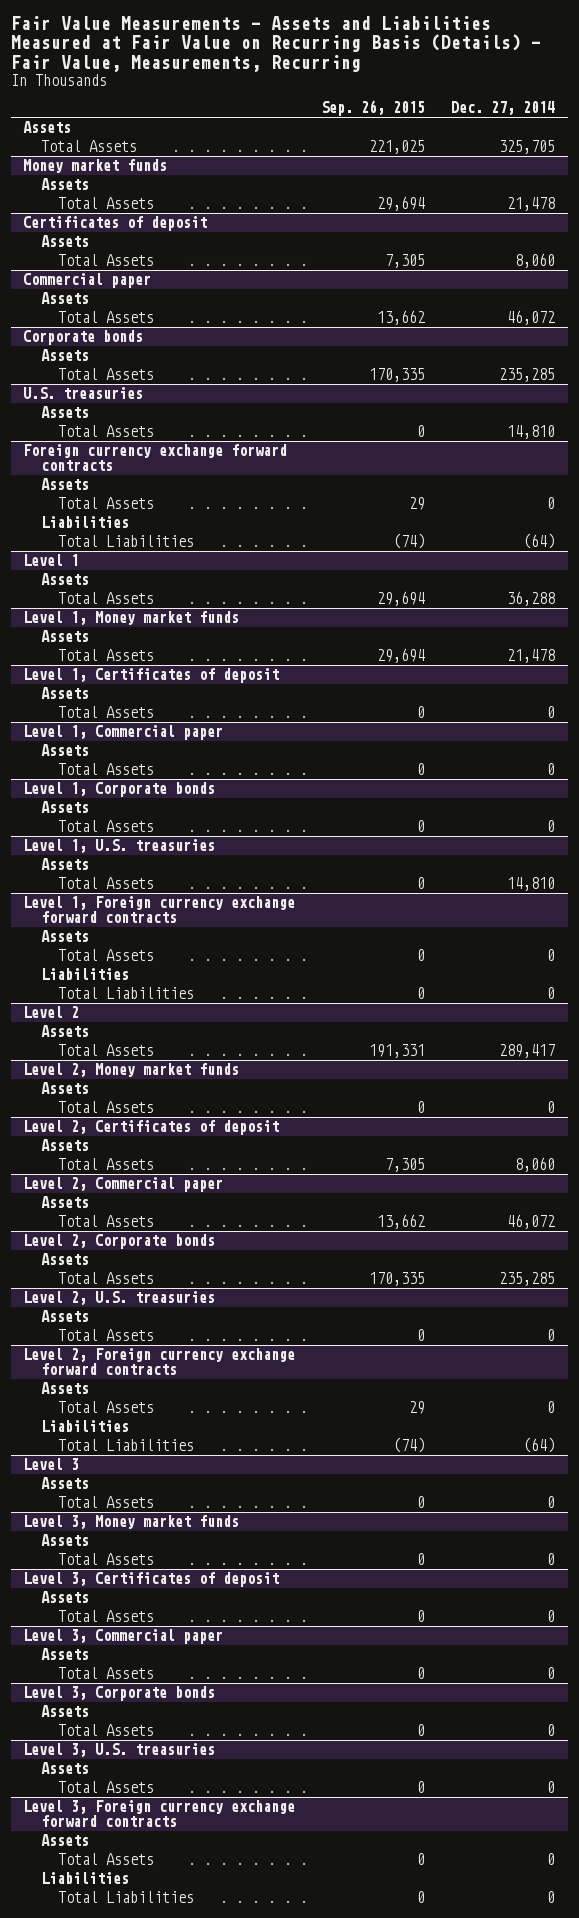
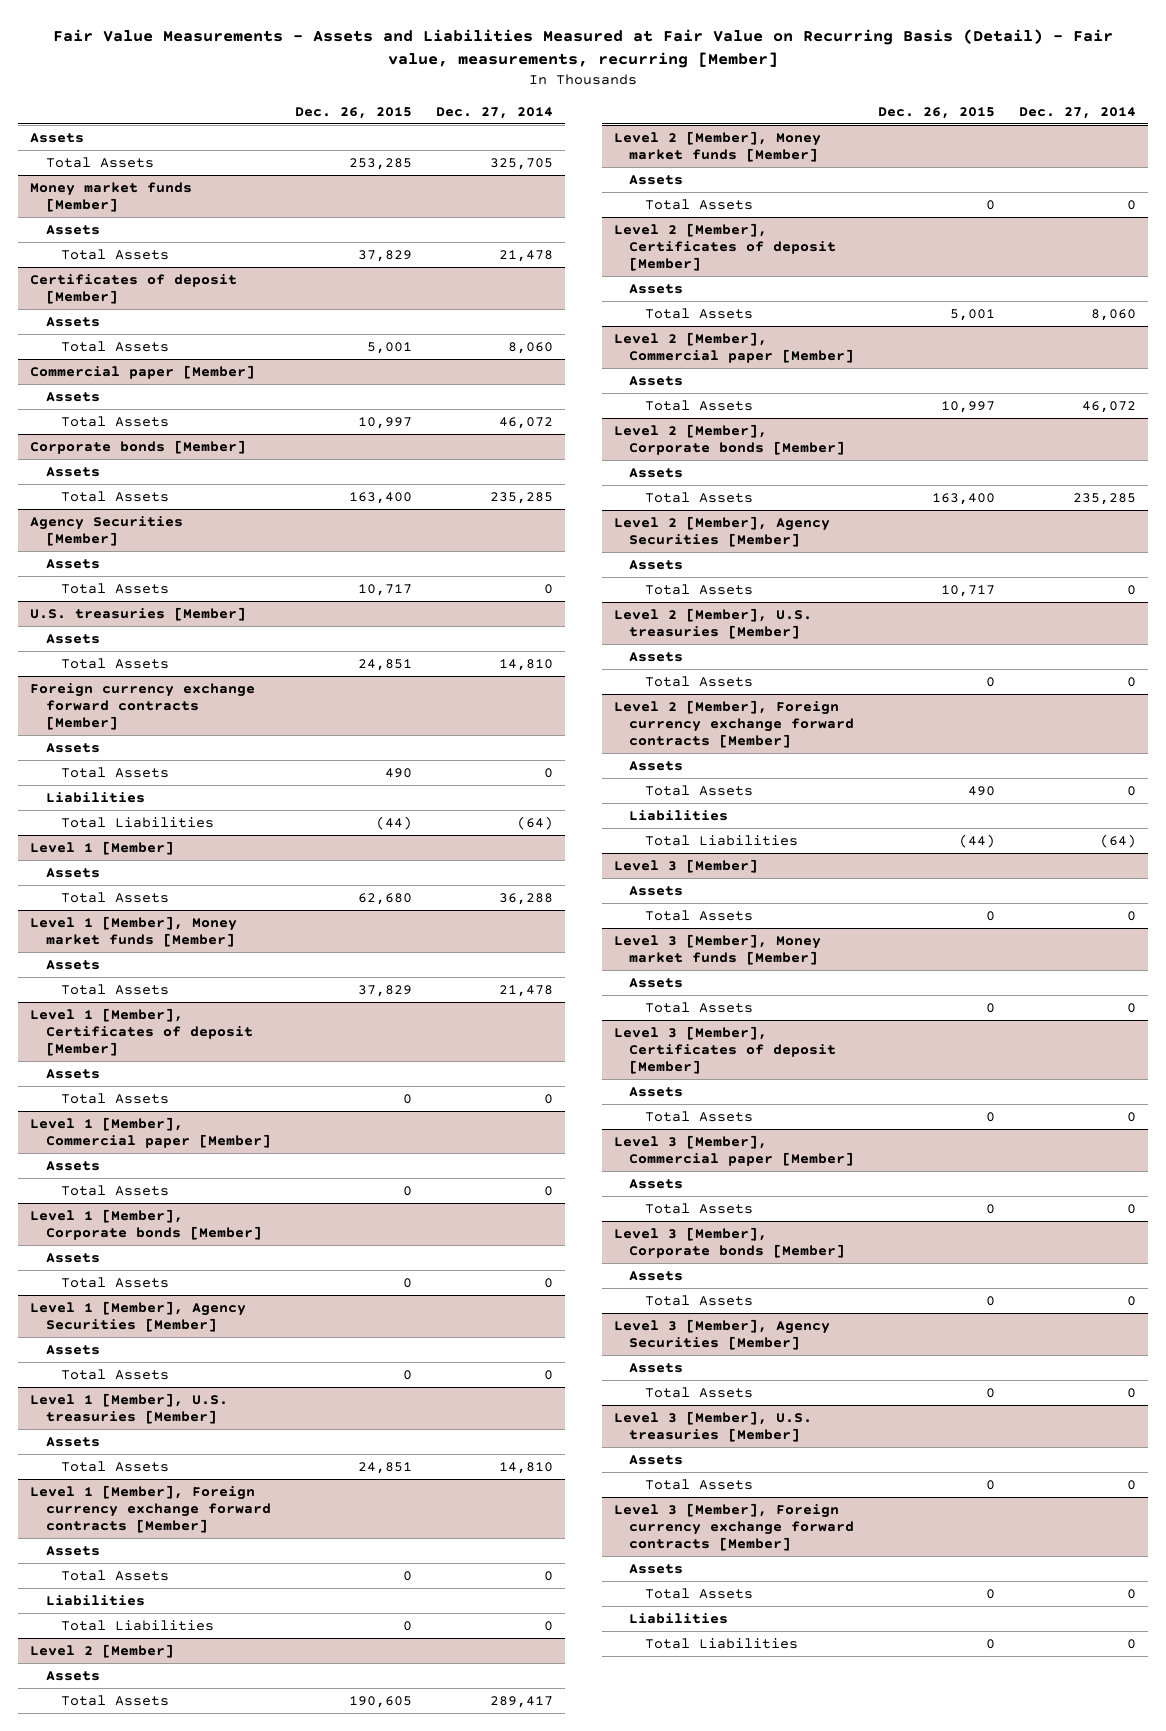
[10,15,541,72] Fair Value Measurements - Assets and Liabilities Measured at Fair Value on Recurring Basis (Details) - Fair Value, Measurements, Recurring -> [53,29,1114,69] Fair Value Measurements - Assets and Liabilities Measured at Fair Value on Recurring Basis (Detail) - Fair value, measurements, recurring [Member]
[321,100,426,117] Sep. 26, 2015 -> none
none -> [294,106,412,119] Dec. 26, 2015
[23,159,168,174] Money market funds -> [30,181,193,212] Money market funds [Member]
[23,216,208,232] Certificates of deposit -> [30,273,238,304] Certificates of deposit [Member]
[23,273,152,289] Commercial paper -> [30,364,256,379] Commercial paper [Member]
[23,330,144,346] Corporate bonds -> [30,439,247,454] Corporate bonds [Member]
[23,387,144,400] U.S. treasuries -> [30,515,184,546] Agency Securities [Member]
none -> [61,582,170,594] Total Assets
none -> [30,606,247,621] U.S. treasuries [Member]
none -> [45,633,100,644] Assets
[23,444,288,472] Foreign currency exchange forward contracts -> [30,682,256,731] Foreign currency exchange forward contracts [Member]
[23,554,80,567] Level 1 -> [30,840,175,855] Level 1 [Member]
[23,611,240,626] Level 1, Money market funds -> [30,915,238,947] Level 1 [Member], Money market funds [Member]
[23,668,280,684] Level 1, Certificates of deposit -> [30,1007,253,1057] Level 1 [Member], Certificates of deposit [Member]
[23,725,224,741] Level 1, Commercial paper -> [30,1116,271,1148] Level 1 [Member], Commercial paper [Member]
[23,782,216,798] Level 1, Corporate bonds -> [30,1208,262,1240] Level 1 [Member], Corporate bonds [Member]
[23,839,216,854] Level 1, U.S. treasuries -> none
none -> [30,1300,247,1332] Level 1 [Member], Agency Securities [Member]
none -> [61,1368,170,1380] Total Assets
none -> [30,1392,229,1424] Level 1 [Member], U.S. treasuries [Member]
none -> [45,1436,100,1447] Assets
[23,896,296,924] Level 1, Foreign currency exchange forward contracts -> [30,1484,271,1534] Level 1 [Member], Foreign currency exchange forward contracts [Member]
[23,1006,80,1019] Level 2 -> [30,1643,175,1658] Level 2 [Member]
[23,1063,240,1078] Level 2, Money market funds -> [613,130,821,162] Level 2 [Member], Money market funds [Member]
[23,1120,280,1136] Level 2, Certificates of deposit -> [613,222,837,272] Level 2 [Member], Certificates of deposit [Member]
[23,1177,224,1193] Level 2, Commercial paper -> [613,331,855,363] Level 2 [Member], Commercial paper [Member]
[23,1234,216,1250] Level 2, Corporate bonds -> [613,423,846,455] Level 2 [Member], Corporate bonds [Member]
[23,1291,216,1306] Level 2, U.S. treasuries -> none
none -> [613,515,830,547] Level 2 [Member], Agency Securities [Member]
[23,1348,296,1376] Level 2, Foreign currency exchange forward contracts -> none
none -> [613,607,812,639] Level 2 [Member], U.S. treasuries [Member]
none -> [613,699,855,749] Level 2 [Member], Foreign currency exchange forward contracts [Member]
none -> [629,760,684,771] Assets
none -> [644,784,753,796] Total Assets
[23,1458,80,1471] Level 3 -> [613,858,758,873] Level 3 [Member]
[23,1515,240,1530] Level 3, Money market funds -> [613,933,821,965] Level 3 [Member], Money market funds [Member]
[23,1572,280,1588] Level 3, Certificates of deposit -> [613,1025,837,1075] Level 3 [Member], Certificates of deposit [Member]
[23,1629,224,1645] Level 3, Commercial paper -> [613,1134,855,1166] Level 3 [Member], Commercial paper [Member]
[23,1686,216,1702] Level 3, Corporate bonds -> [613,1226,846,1258] Level 3 [Member], Corporate bonds [Member]
[23,1743,216,1758] Level 3, U.S. treasuries -> none
none -> [613,1318,830,1350] Level 3 [Member], Agency Securities [Member]
[23,1800,296,1828] Level 3, Foreign currency exchange forward contracts -> none
none -> [613,1410,812,1442] Level 3 [Member], U.S. treasuries [Member]
none -> [613,1502,855,1552] Level 3 [Member], Foreign currency exchange forward contracts [Member]
none -> [629,1563,684,1574] Assets
none -> [644,1587,753,1599] Total Assets

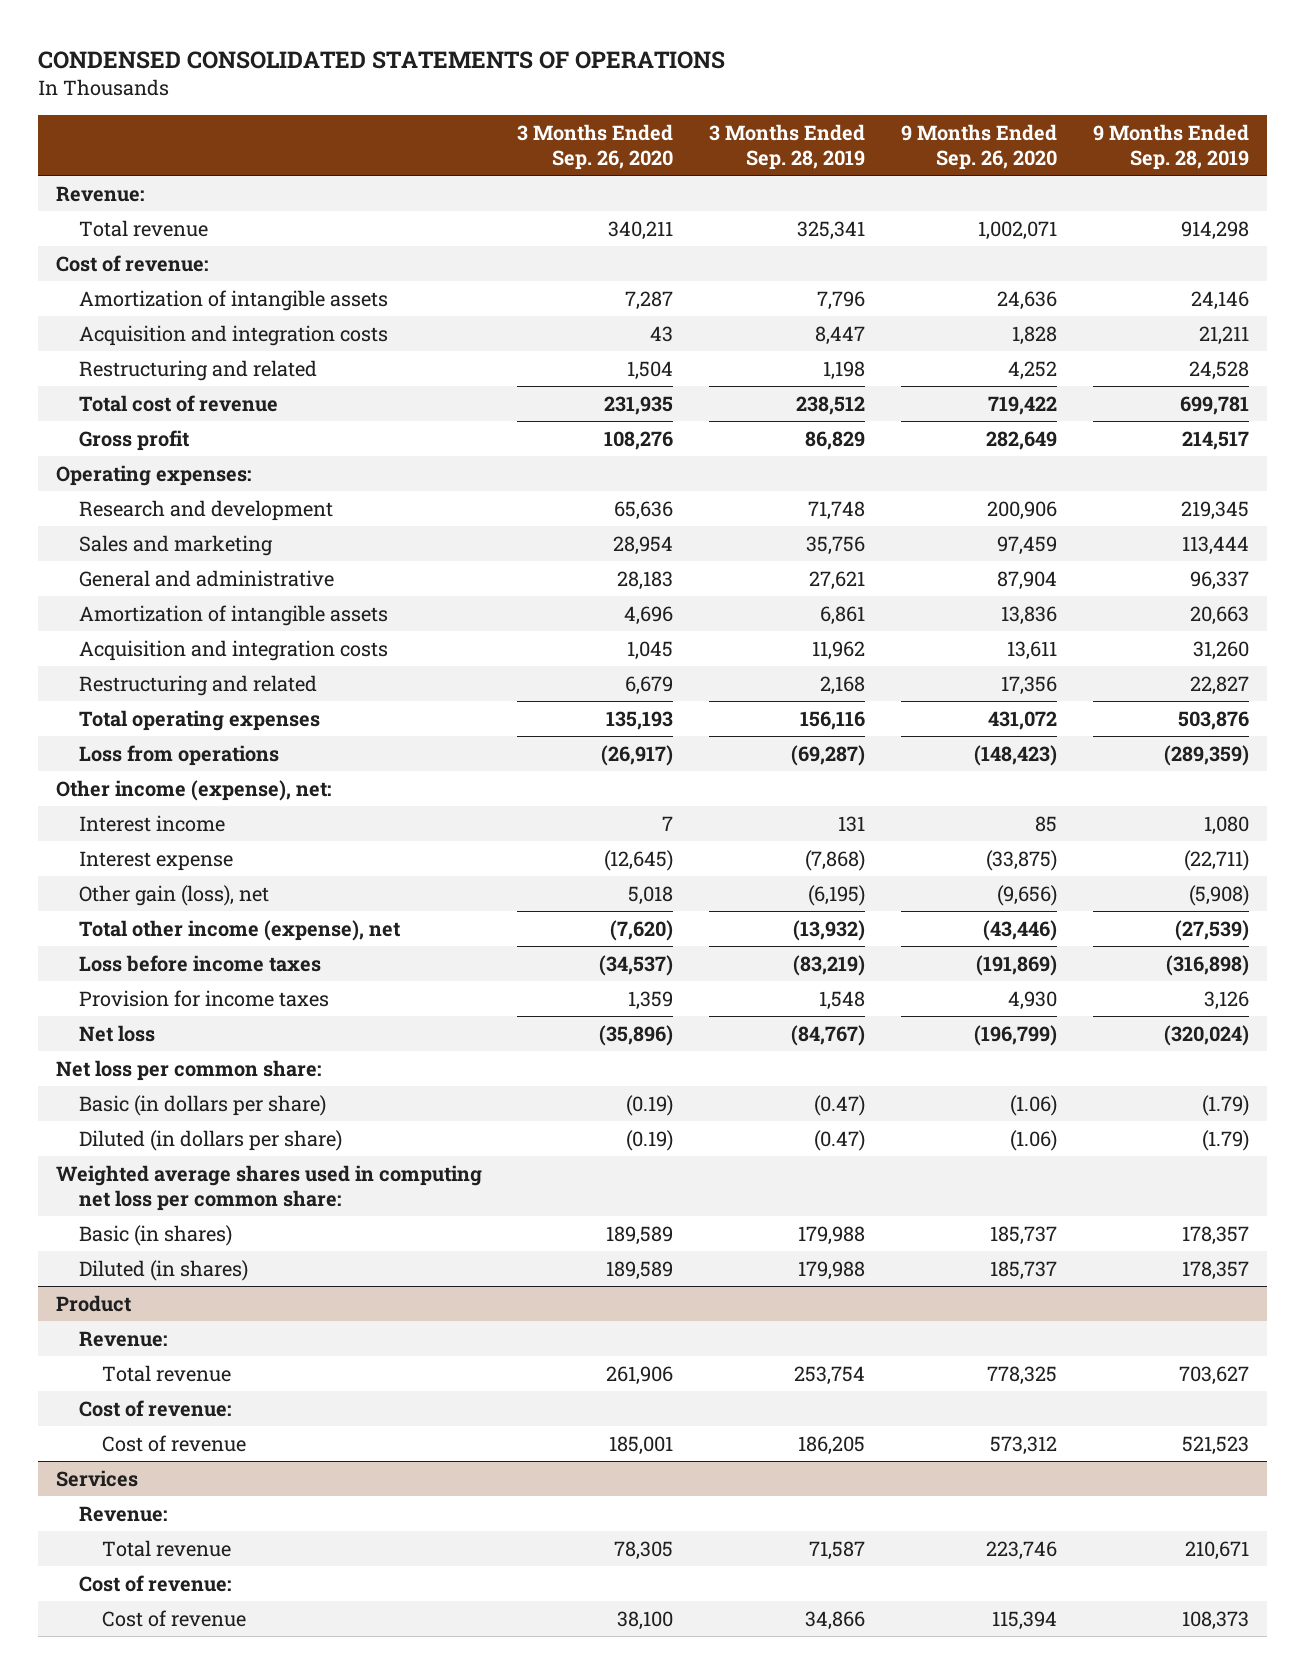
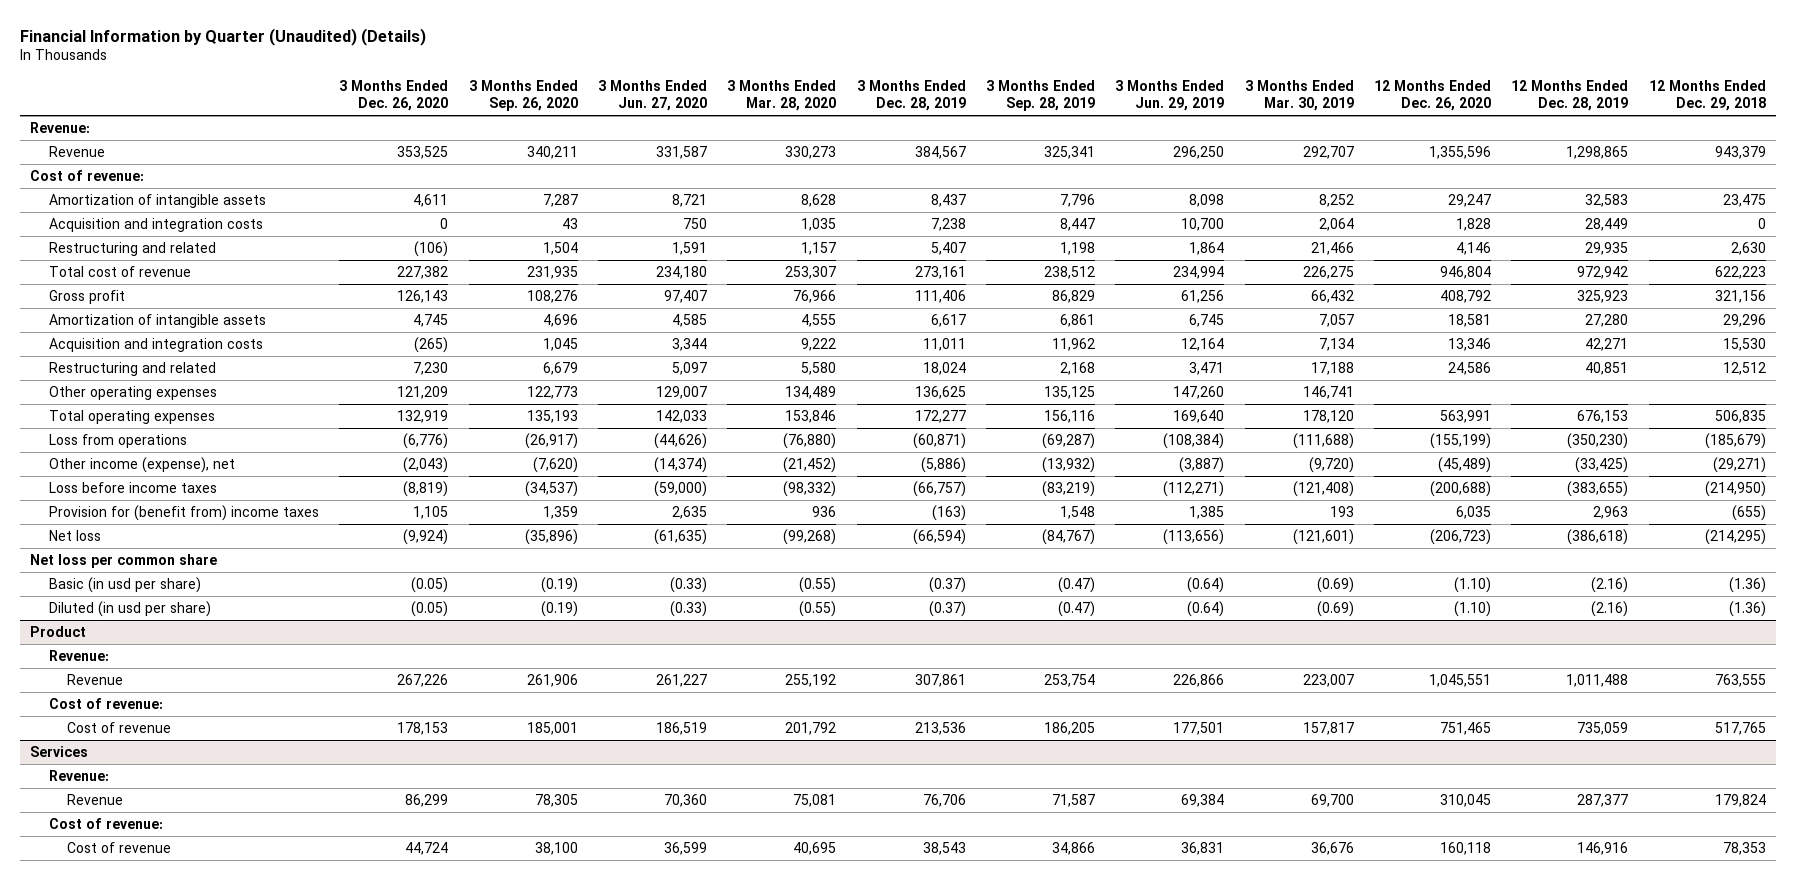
[37,51,725,70] CONDENSED CONSOLIDATED STATEMENTS OF OPERATIONS -> [20,27,427,46] Financial Information by Quarter (Unaudited) (Details)
[901,123,1058,171] 9 Months Ended Sep. 26, 2020 -> none
[1092,123,1249,171] 9 Months Ended Sep. 28, 2019 -> none
none -> [339,79,449,112] 3 Months Ended Dec. 26, 2020
none -> [597,79,707,112] 3 Months Ended Jun. 27, 2020
none -> [727,79,837,112] 3 Months Ended Mar. 28, 2020
none -> [856,79,966,112] 3 Months Ended Dec. 28, 2019
none -> [1115,79,1225,112] 3 Months Ended Jun. 29, 2019
none -> [1244,79,1354,112] 3 Months Ended Mar. 30, 2019
none -> [1374,79,1492,112] 12 Months Ended Dec. 26, 2020
none -> [1511,79,1629,112] 12 Months Ended Dec. 28, 2019
none -> [1648,79,1766,112] 12 Months Ended Dec. 29, 2018
[78,219,208,237] Total revenue -> [48,145,105,157] Revenue
[55,464,251,486] Operating expenses: -> none
[78,499,333,521] Research and development -> none
[78,534,273,556] Sales and marketing -> none
[78,569,334,587] General and administrative -> none
none -> [48,385,217,400] Other operating expenses
[55,779,331,801] Other income (expense), net: -> none
[78,814,225,832] Interest income -> none
[78,850,233,871] Interest expense -> none
[78,884,269,906] Other gain (loss), net -> none
[78,919,400,941] Total other income (expense), net -> [48,456,235,473] Other income (expense), net
[78,989,329,1007] Provision for income taxes -> [48,504,319,521] Provision for (benefit from) income taxes
[55,1164,482,1212] Weighted average shares used in computing net loss per common share: -> none
[78,1224,232,1246] Basic (in shares) -> none
[78,1259,248,1281] Diluted (in shares) -> none
[55,1059,321,1081] Net loss per common share: -> [30,553,218,568] Net loss per common share
[78,1094,326,1116] Basic (in dollars per share) -> [48,576,201,593] Basic (in usd per share)
[78,1129,342,1151] Diluted (in dollars per share) -> [48,600,211,617] Diluted (in usd per share)
[101,1364,231,1382] Total revenue -> [67,673,124,685] Revenue
[101,1539,231,1557] Total revenue -> [67,793,124,805] Revenue

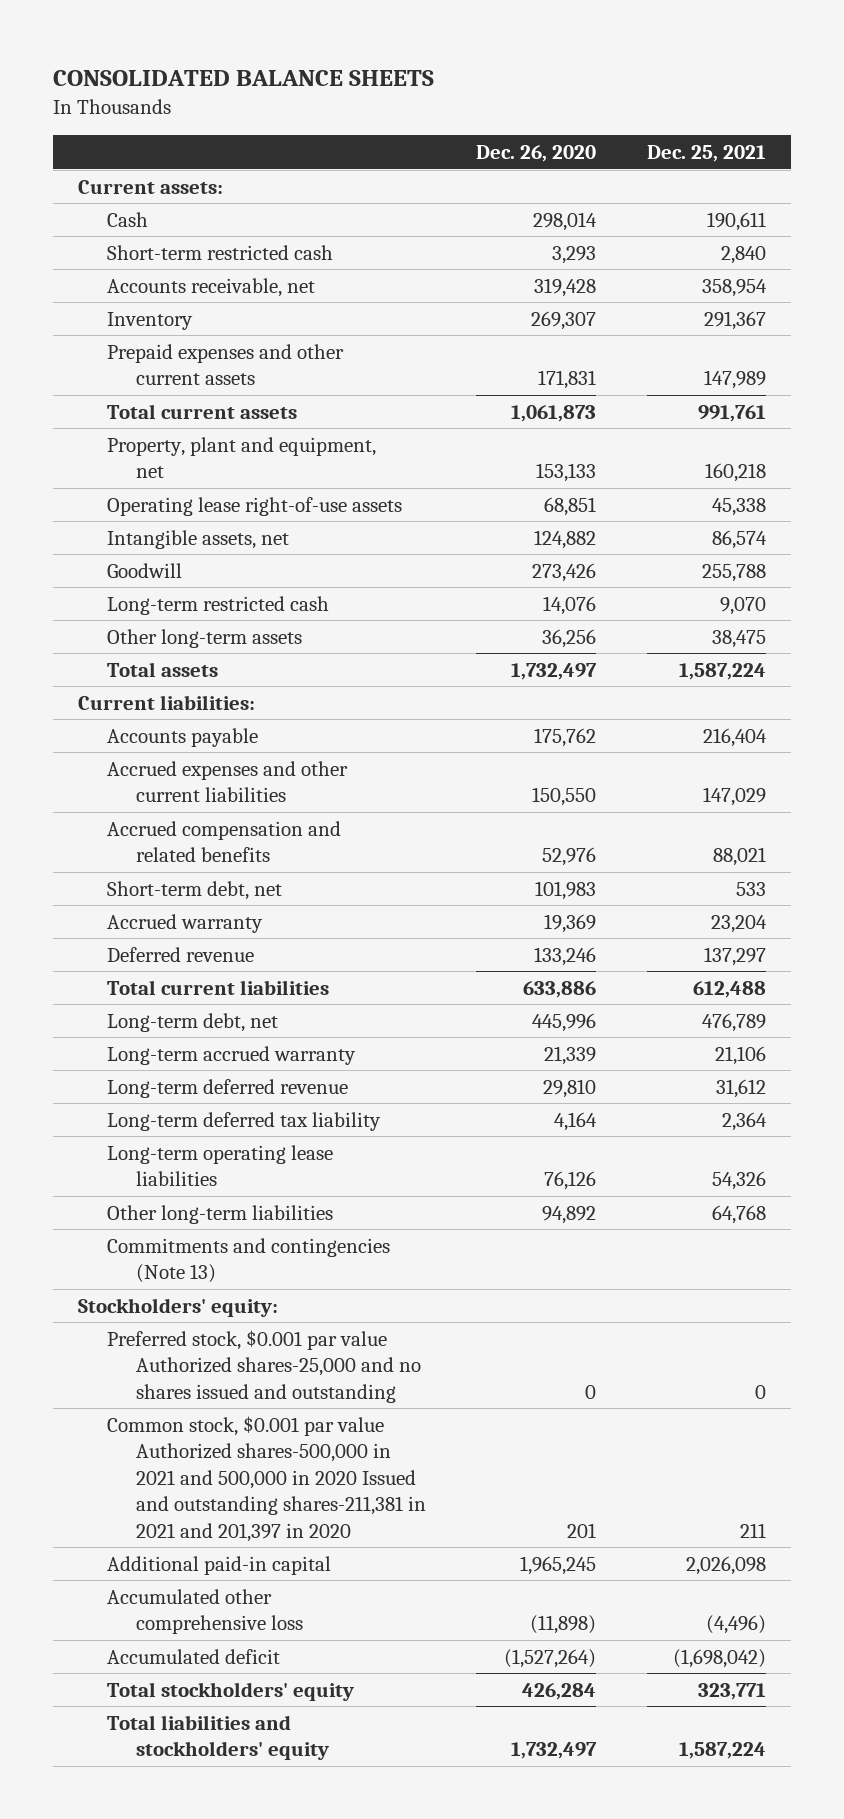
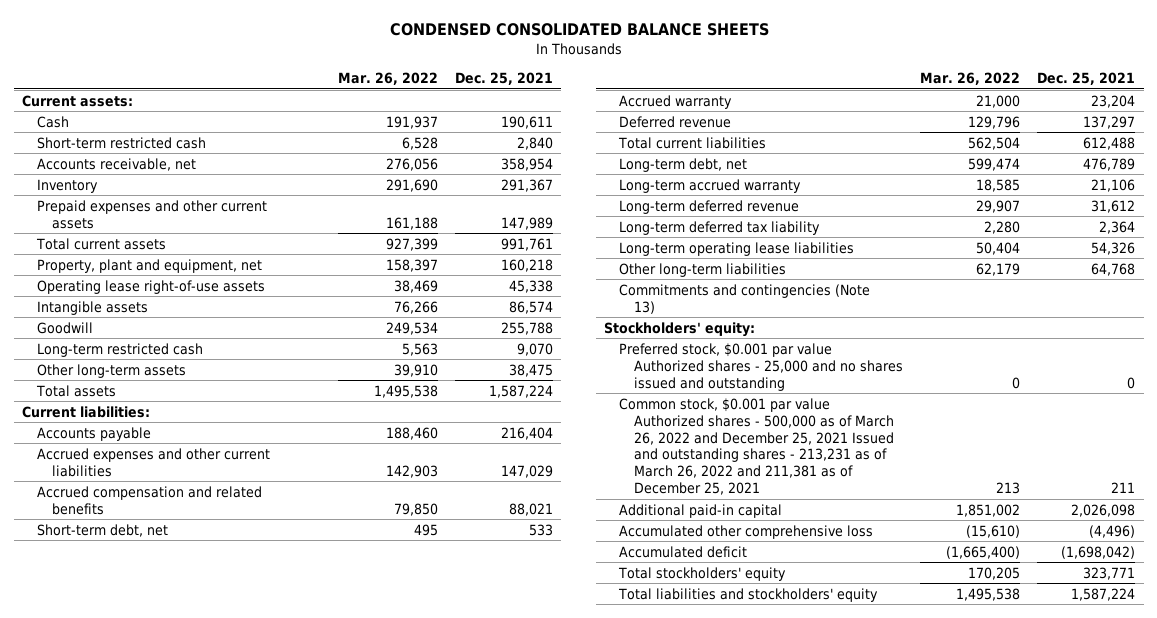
[53,69,435,86] CONSOLIDATED BALANCE SHEETS -> [389,23,769,37] CONDENSED CONSOLIDATED BALANCE SHEETS
[476,145,597,163] Dec. 26, 2020 -> none
none -> [338,72,439,86] Mar. 26, 2022
[107,529,290,549] Intangible assets, net -> [37,300,149,315] Intangible assets
[107,1329,421,1403] Preferred stock, $0.001 par value Authorized shares-25,000 and no shares issued and outstanding -> [619,342,904,391] Preferred stock, $0.001 par value Authorized shares - 25,000 and no shares issued and outstanding
[107,1415,426,1543] Common stock, $0.001 par value Authorized shares-500,000 in 2021 and 500,000 in 2020 Issued and outstanding shares-211,381 in 2021 and 201,397 in 2020 -> [619,397,895,496] Common stock, $0.001 par value Authorized shares - 500,000 as of March 26, 2022 and December 25, 2021 Issued and outstanding shares - 213,231 as of March 26, 2022 and 211,381 as of December 25, 2021

